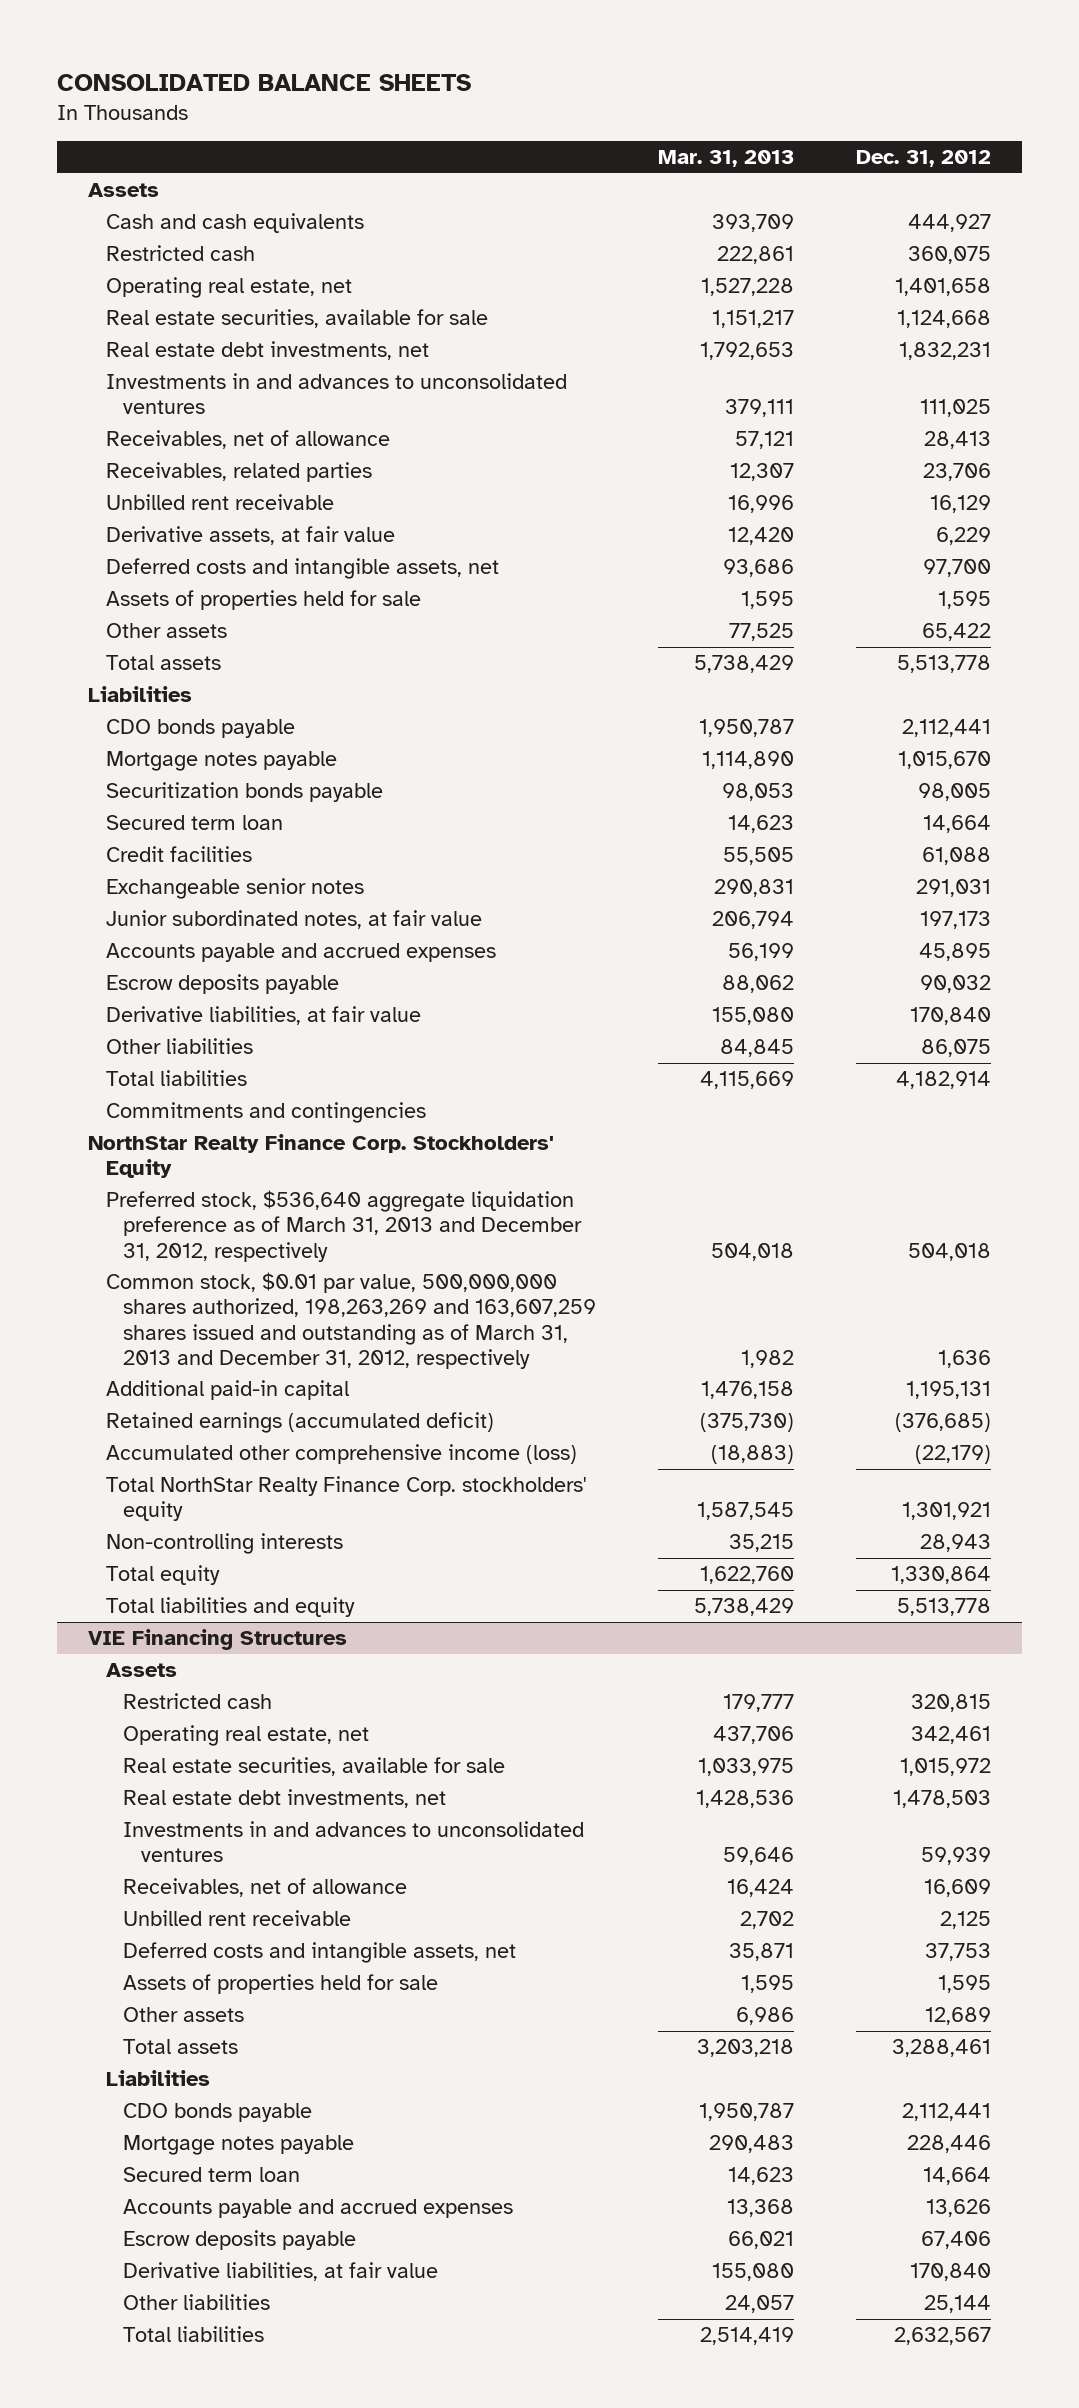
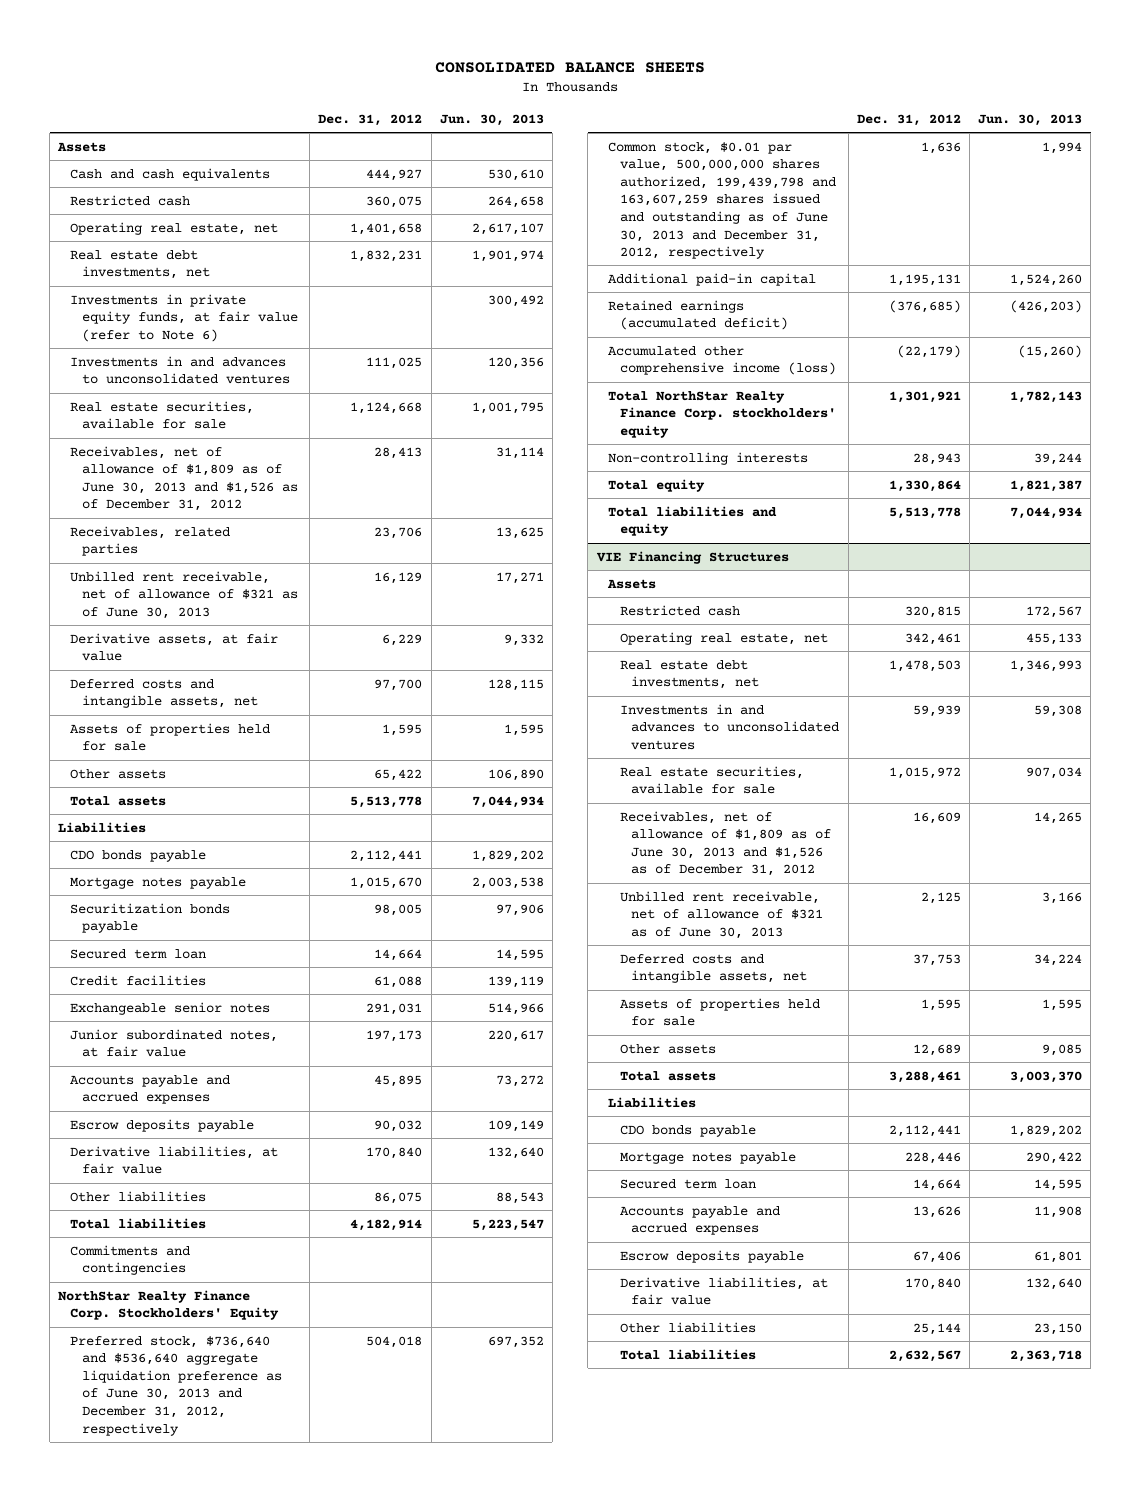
[657,150,794,168] Mar. 31, 2013 -> none
none -> [439,113,544,126] Jun. 30, 2013
none -> [69,293,298,342] Investments in private equity funds, at fair value (refer to Note 6)
[105,309,488,329] Real estate securities, available for sale -> [69,400,254,430] Real estate securities, available for sale
[105,430,390,450] Receivables, net of allowance -> [69,445,298,512] Receivables, net of allowance of $1,809 as of June 30, 2013 and $1,526 as of December 31, 2012
[105,494,334,511] Unbilled rent receivable -> [69,570,298,619] Unbilled rent receivable, net of allowance of $321 as of June 30, 2013
[105,1190,583,1262] Preferred stock, $536,640 aggregate liquidation preference as of March 31, 2013 and December 31, 2012, respectively -> [69,1335,282,1436] Preferred stock, $736,640 and $536,640 aggregate liquidation preference as of June 30, 2013 and December 31, 2012, respectively
[105,1272,597,1369] Common stock, $0.01 par value, 500,000,000 shares authorized, 198,263,269 and 163,607,259 shares issued and outstanding as of March 31, 2013 and December 31, 2012, respectively -> [608,141,836,260] Common stock, $0.01 par value, 500,000,000 shares authorized, 199,439,798 and 163,607,259 shares issued and outstanding as of June 30, 2013 and December 31, 2012, respectively
[123,1757,506,1777] Real estate securities, available for sale -> [619,765,804,795] Real estate securities, available for sale
[123,1878,408,1898] Receivables, net of allowance -> [619,810,832,877] Receivables, net of allowance of $1,809 as of June 30, 2013 and $1,526 as of December 31, 2012
[123,1910,352,1927] Unbilled rent receivable -> [619,890,824,939] Unbilled rent receivable, net of allowance of $321 as of June 30, 2013

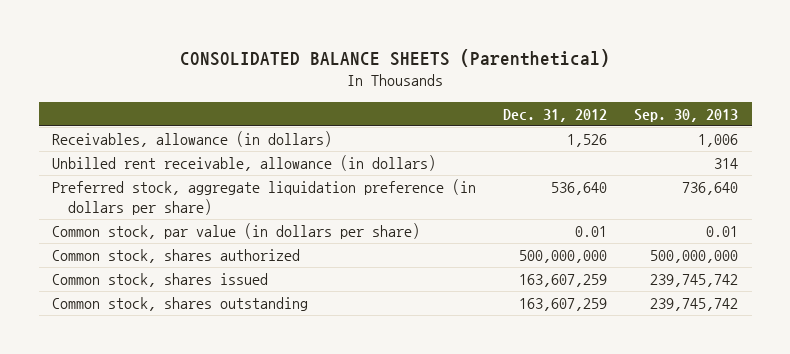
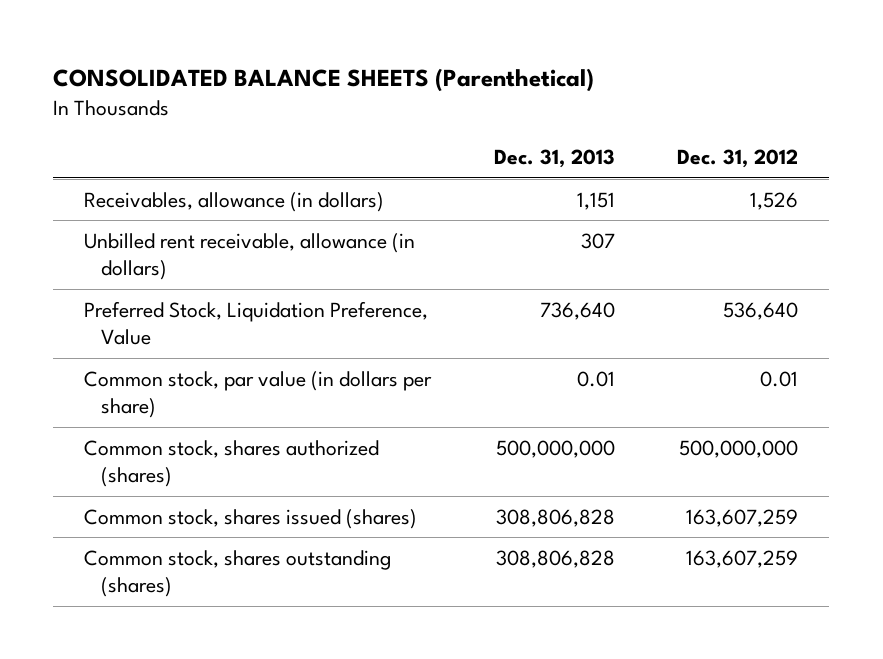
[634,108,739,122] Sep. 30, 2013 -> none
none -> [493,148,615,168] Dec. 31, 2013
[52,179,477,215] Preferred stock, aggregate liquidation preference (in dollars per share) -> [84,300,429,345] Preferred Stock, Liquidation Preference, Value
[52,249,301,264] Common stock, shares authorized -> [84,439,380,487] Common stock, shares authorized (shares)
[52,273,269,288] Common stock, shares issued -> [84,508,418,529] Common stock, shares issued (shares)
[52,297,309,312] Common stock, shares outstanding -> [84,549,392,597] Common stock, shares outstanding (shares)

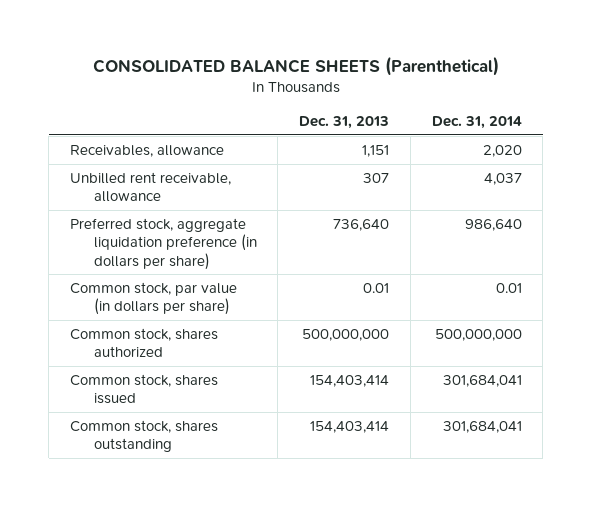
[677,148,799,168] Dec. 31, 2012 -> none
none -> [431,116,522,130] Dec. 31, 2014
[84,191,385,212] Receivables, allowance (in dollars) -> [70,144,225,157] Receivables, allowance
[84,232,416,280] Unbilled rent receivable, allowance (in dollars) -> [70,171,232,203] Unbilled rent receivable, allowance
[84,300,429,345] Preferred Stock, Liquidation Preference, Value -> [70,217,257,270] Preferred stock, aggregate liquidation preference (in dollars per share)
[84,439,380,487] Common stock, shares authorized (shares) -> [70,327,219,358] Common stock, shares authorized
[84,508,418,529] Common stock, shares issued (shares) -> [70,373,219,405] Common stock, shares issued
[495,508,615,527] 308,806,828 -> [310,374,390,387] 154,403,414
[84,549,392,597] Common stock, shares outstanding (shares) -> [70,419,219,453] Common stock, shares outstanding
[495,549,615,568] 308,806,828 -> [310,420,390,433] 154,403,414

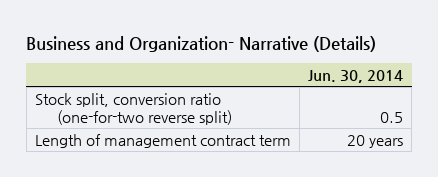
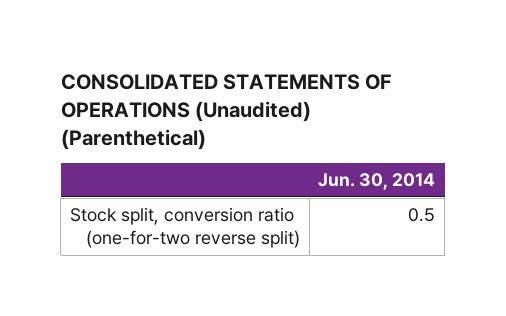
[26,35,377,52] Business and Organization- Narrative (Details) -> [60,73,392,150] CONSOLIDATED STATEMENTS OF OPERATIONS (Unaudited) (Parenthetical)
[34,133,291,148] Length of management contract term -> none

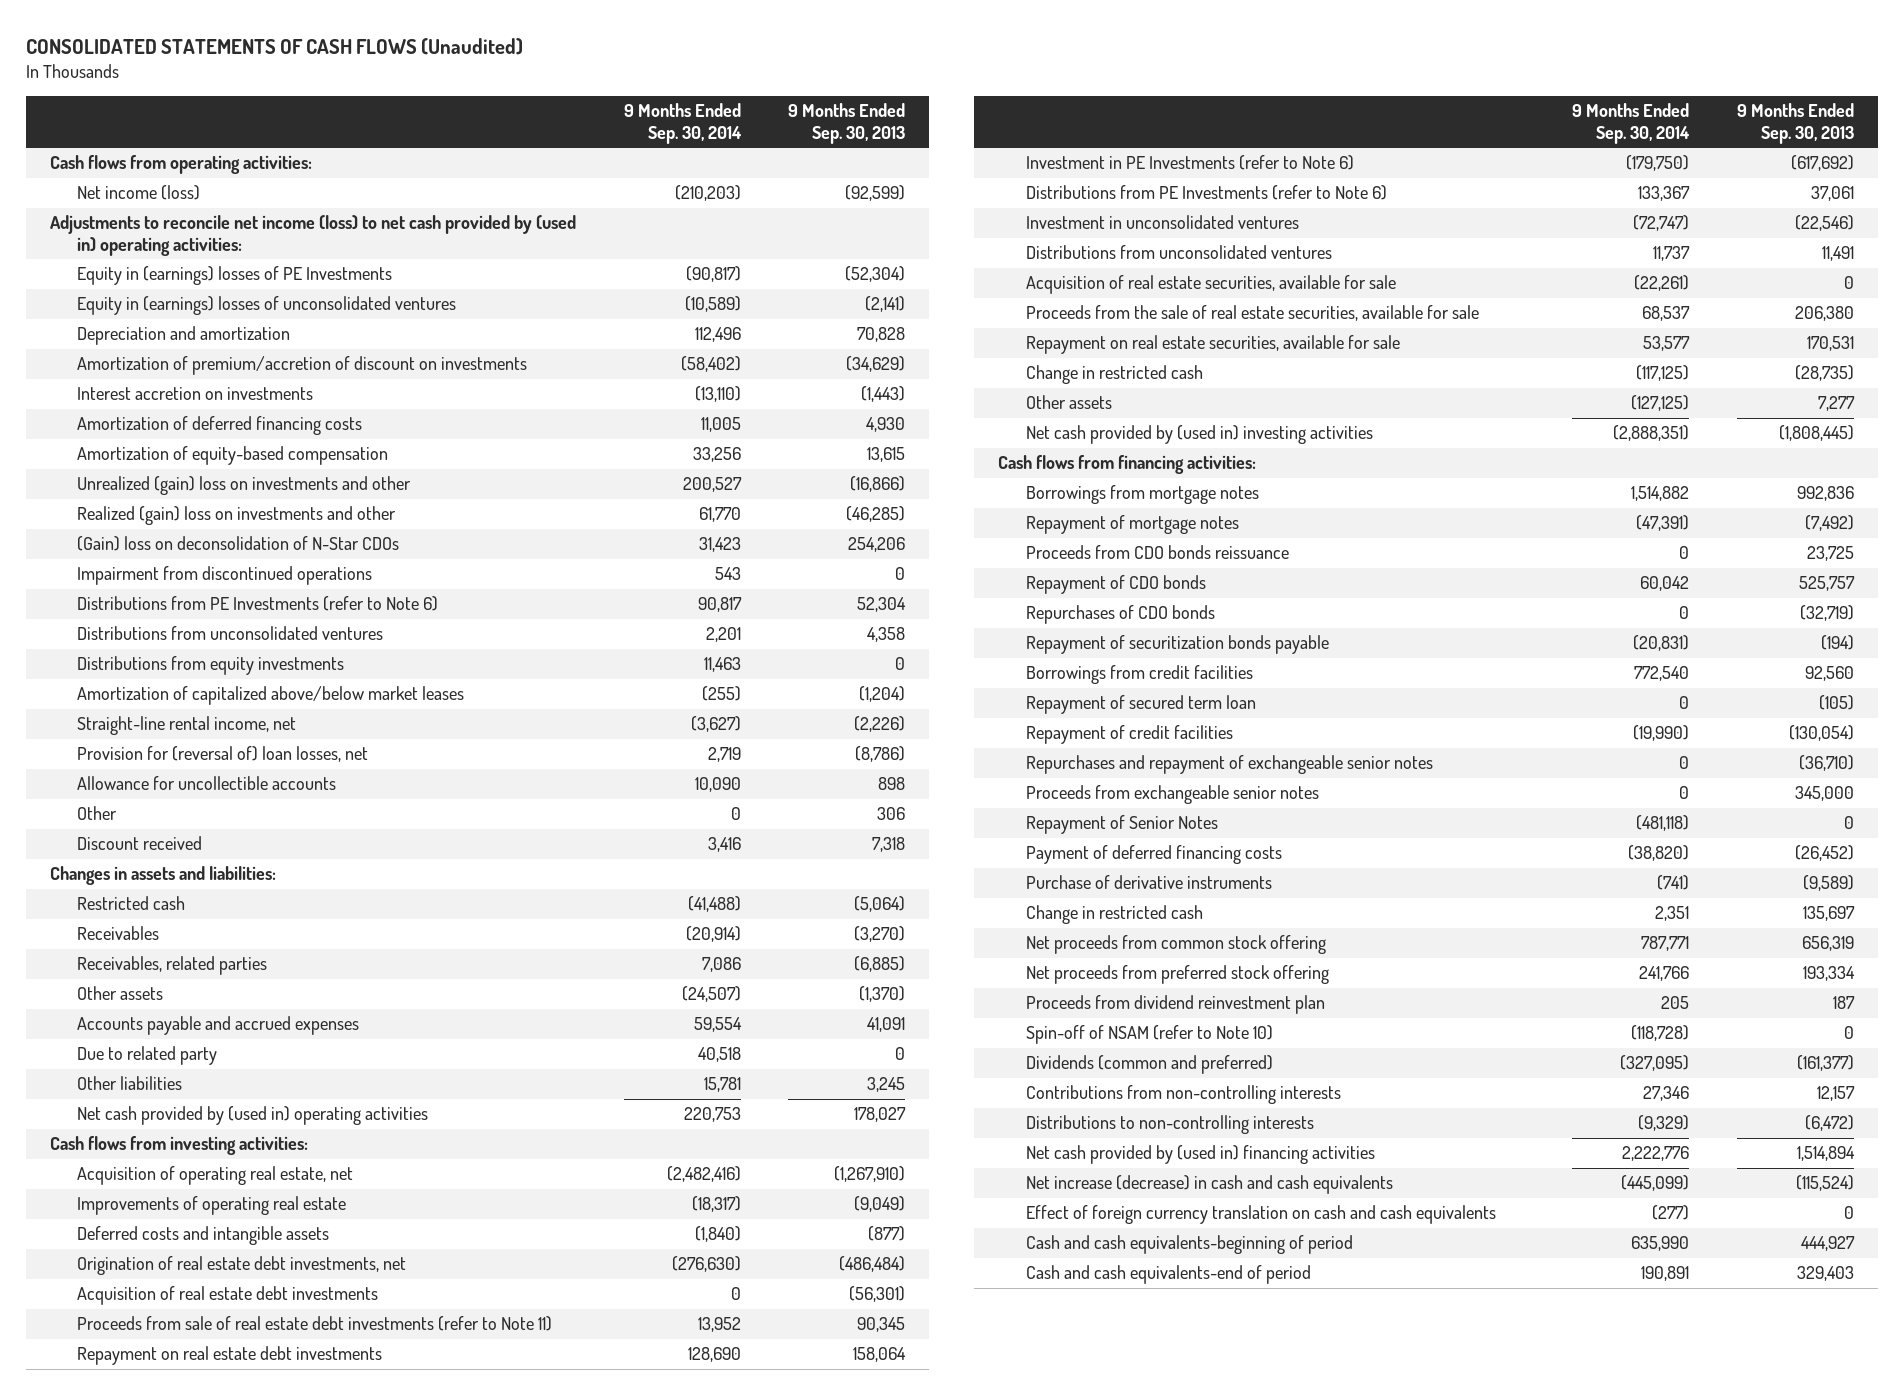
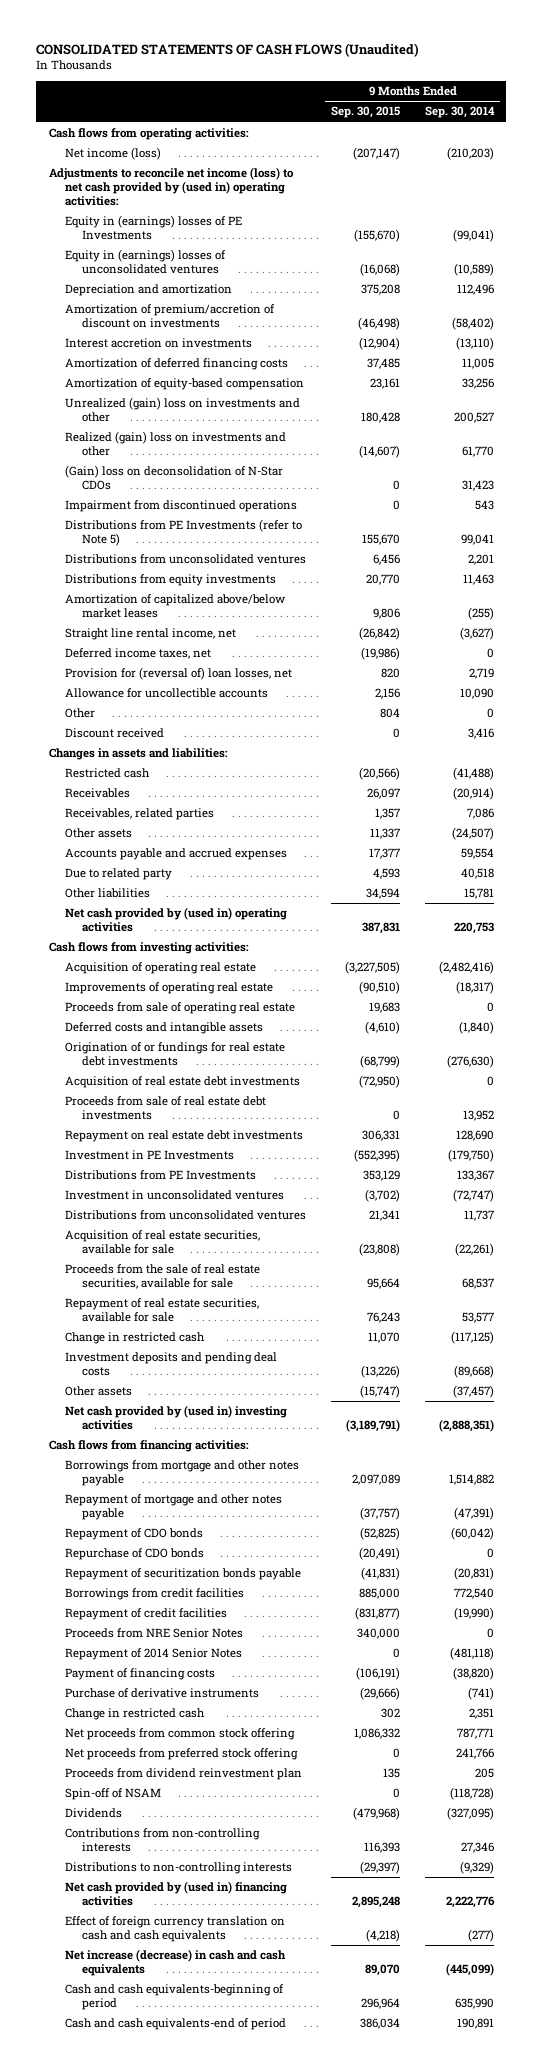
[788,103,906,144] 9 Months Ended Sep. 30, 2013 -> none
none -> [331,106,401,119] Sep. 30, 2015
[685,266,741,283] (90,817) -> [453,229,495,243] (99,041)
[77,596,439,612] Distributions from PE Investments (refer to Note 6) -> [65,519,303,547] Distributions from PE Investments (refer to Note 5)
[697,597,742,613] 90,817 -> [461,534,495,546] 99,041
[77,716,297,736] Straight-line rental income, net -> [65,628,237,641] Straight line rental income, net
none -> [65,648,212,660] Deferred income taxes, net
[77,1166,354,1186] Acquisition of operating real estate, net -> [65,962,257,975] Acquisition of operating real estate
none -> [65,1002,296,1015] Proceeds from sale of operating real estate
[77,1256,407,1276] Origination of real estate debt investments, net -> [65,1042,286,1067] Origination of or fundings for real estate debt investments
[77,1316,553,1332] Proceeds from sale of real estate debt investments (refer to Note 11) -> [65,1096,267,1121] Proceeds from sale of real estate debt investments
[1025,155,1354,171] Investment in PE Investments (refer to Note 6) -> [65,1150,235,1161] Investment in PE Investments
[1025,185,1387,201] Distributions from PE Investments (refer to Note 6) -> [65,1170,257,1181] Distributions from PE Investments
[1025,335,1400,355] Repayment on real estate securities, available for sale -> [65,1298,260,1323] Repayment of real estate securities, available for sale
none -> [65,1352,278,1377] Investment deposits and pending deal costs
[1630,395,1689,412] (127,125) -> [453,1385,495,1399] (37,457)
[1025,545,1289,560] Proceeds from CDO bonds reissuance -> none
[1025,485,1259,505] Borrowings from mortgage notes -> [65,1460,300,1487] Borrowings from mortgage and other notes payable
[1025,515,1239,535] Repayment of mortgage notes -> [65,1494,283,1521] Repayment of mortgage and other notes payable
[1639,576,1689,592] 60,042 -> [451,1527,495,1541] (60,042)
[1025,605,1215,625] Repurchases of CDO bonds -> [65,1548,205,1561] Repurchase of CDO bonds
[1025,695,1256,715] Repayment of secured term loan -> none
[1025,755,1433,775] Repurchases and repayment of exchangeable senior notes -> none
[1025,785,1319,805] Proceeds from exchangeable senior notes -> [65,1628,244,1639] Proceeds from NRE Senior Notes
[1025,815,1218,835] Repayment of Senior Notes -> [65,1648,243,1661] Repayment of 2014 Senior Notes
[1025,845,1282,865] Payment of deferred financing costs -> [65,1668,216,1681] Payment of financing costs
[1025,1025,1273,1045] Spin-off of NSAM (refer to Note 10) -> [65,1788,162,1801] Spin-off of NSAM
[1025,1055,1273,1075] Dividends (common and preferred) -> [65,1808,123,1819] Dividends
[1025,1175,1393,1195] Net increase (decrease) in cash and cash equivalents -> [65,1949,287,1977] Net increase (decrease) in cash and cash equivalents

